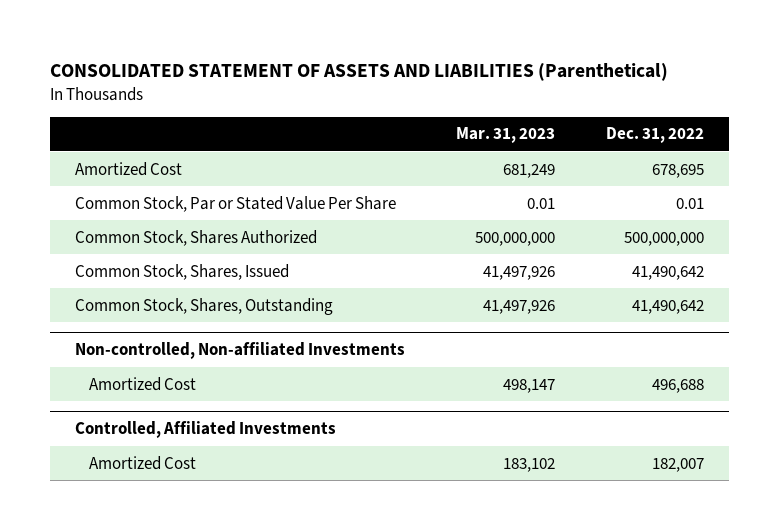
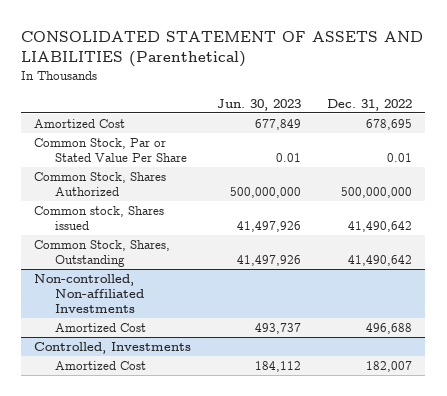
[456,127,556,144] Mar. 31, 2023 -> none
none -> [217,98,302,111] Jun. 30, 2023
[75,263,290,280] Common Stock, Shares, Issued -> [34,206,165,231] Common stock, Shares issued
[75,421,337,439] Controlled, Affiliated Investments -> [34,342,192,355] Controlled, Investments

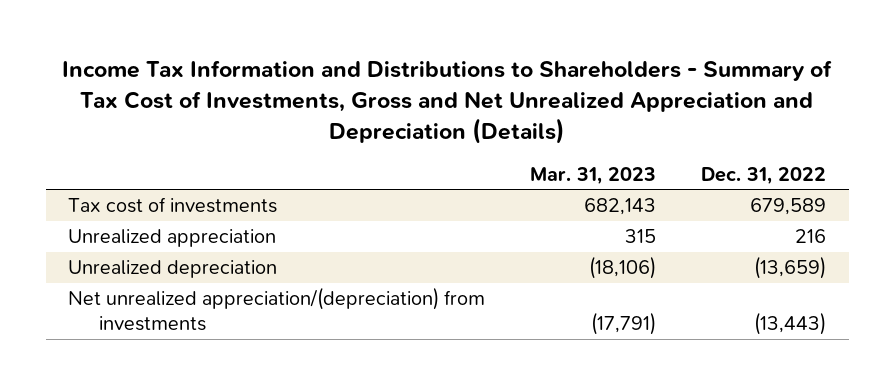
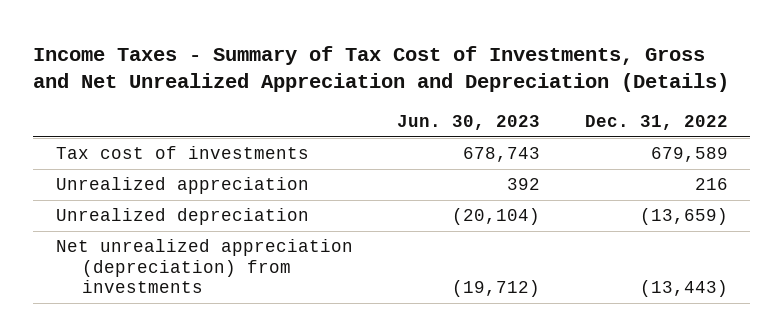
[62,59,833,144] Income Tax Information and Distributions to Shareholders - Summary of Tax Cost of Investments, Gross and Net Unrealized Appreciation and Depreciation (Details) -> [33,45,730,93] Income Taxes - Summary of Tax Cost of Investments, Gross and Net Unrealized Appreciation and Depreciation (Details)
[530,166,657,185] Mar. 31, 2023 -> none
none -> [397,115,541,131] Jun. 30, 2023
[68,287,486,332] Net unrealized appreciation/(depreciation) from investments -> [55,239,353,294] Net unrealized appreciation (depreciation) from investments

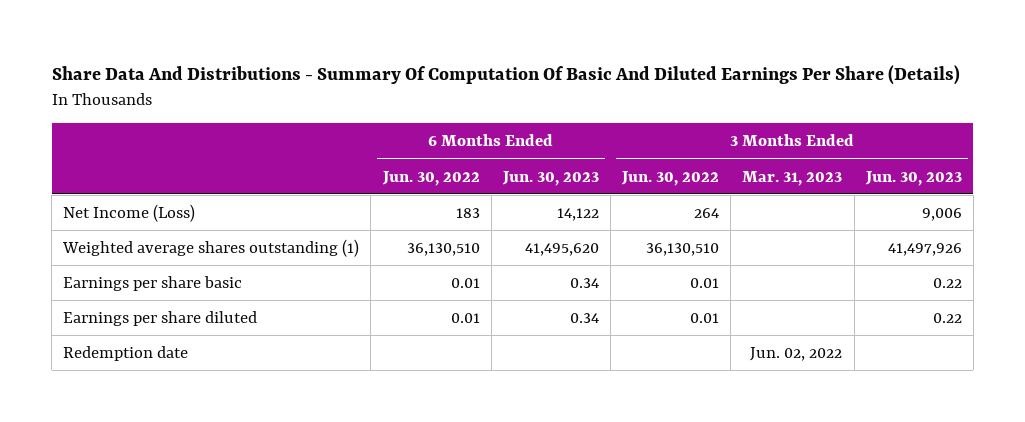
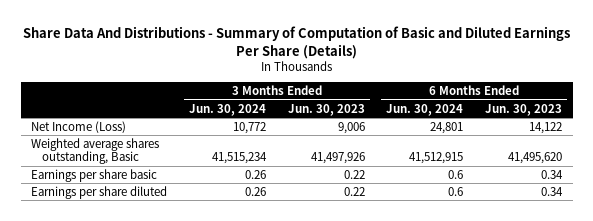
[51,65,960,86] Share Data And Distributions - Summary Of Computation Of Basic And Diluted Earnings Per Share (Details) -> [22,26,570,59] Share Data And Distributions - Summary of Computation of Basic and Diluted Earnings Per Share (Details)
[381,170,480,186] Jun. 30, 2022 -> none
[621,170,720,186] Jun. 30, 2022 -> none
[742,170,843,186] Mar. 31, 2023 -> none
none -> [189,103,267,116] Jun. 30, 2024
none -> [386,103,464,116] Jun. 30, 2024
[62,238,360,257] Weighted average shares outstanding (1) -> [31,137,160,165] Weighted average shares outstanding, Basic
[63,345,189,361] Redemption date -> none

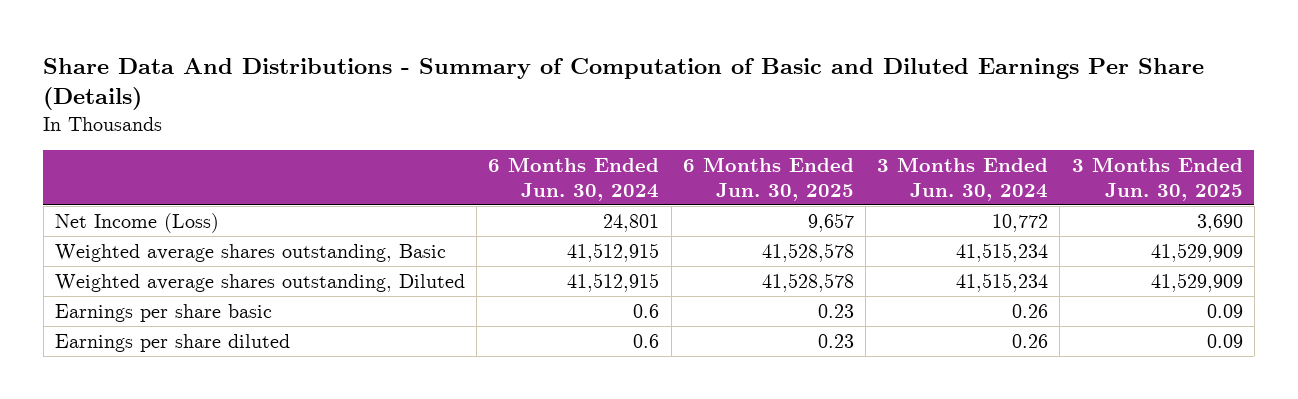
[287,103,365,116] Jun. 30, 2023 -> none
[484,103,562,116] Jun. 30, 2023 -> none
none -> [682,156,854,201] 6 Months Ended Jun. 30, 2025
none -> [1071,156,1243,201] 3 Months Ended Jun. 30, 2025
none -> [55,273,466,292] Weighted average shares outstanding, Diluted

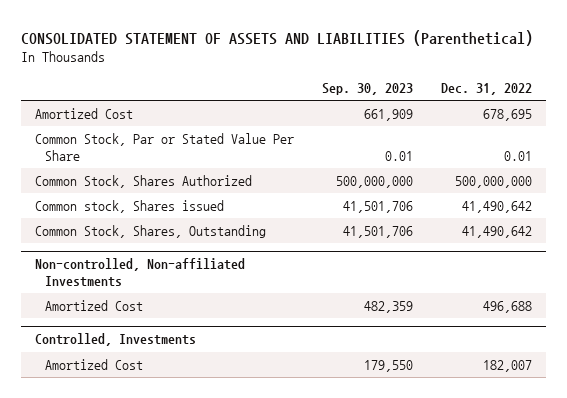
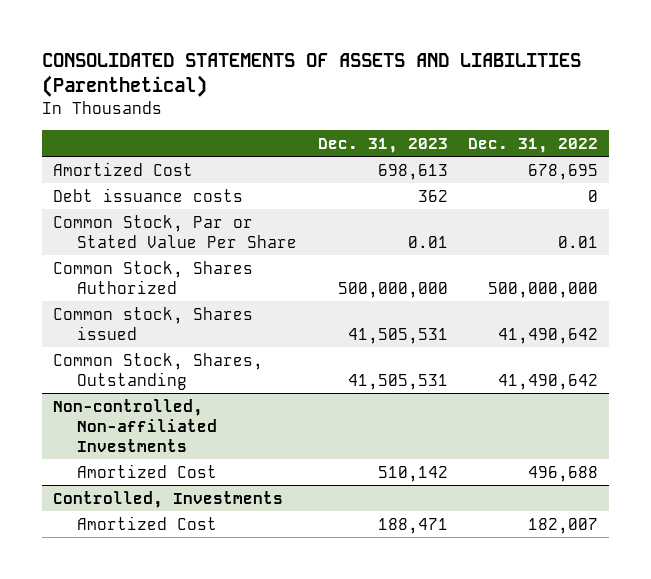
[21,29,534,46] CONSOLIDATED STATEMENT OF ASSETS AND LIABILITIES (Parenthetical) -> [42,53,582,98] CONSOLIDATED STATEMENTS OF ASSETS AND LIABILITIES (Parenthetical)
[321,82,413,95] Sep. 30, 2023 -> none
none -> [317,137,448,153] Dec. 31, 2023
none -> [52,187,243,202] Debt issuance costs

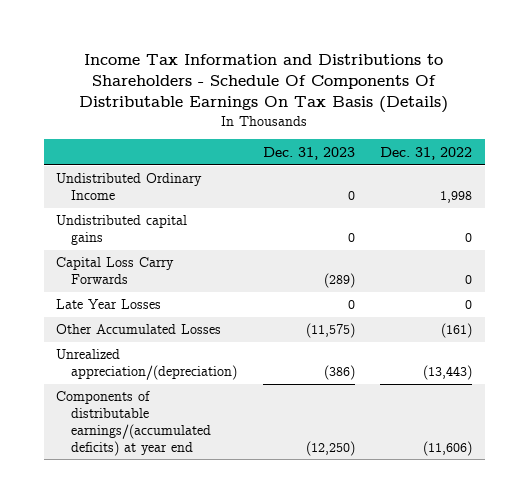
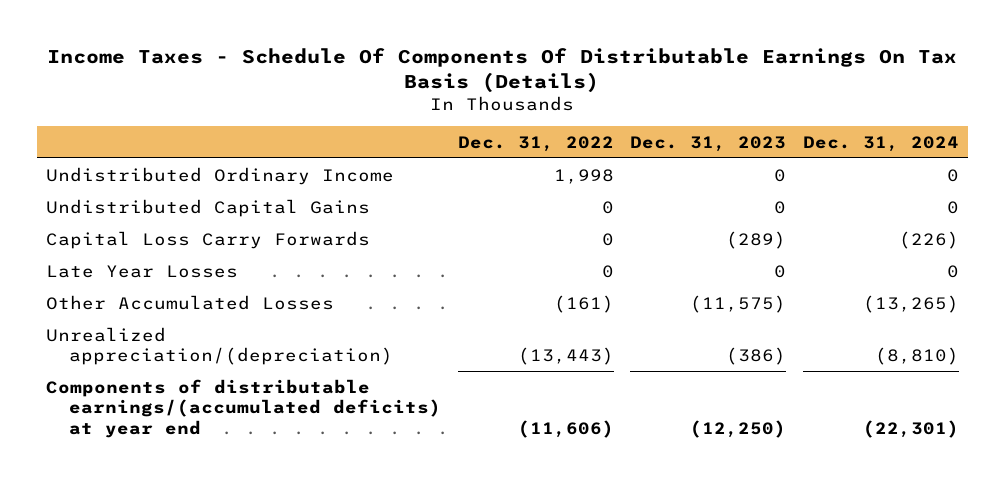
[79,53,449,114] Income Tax Information and Distributions to Shareholders - Schedule Of Components Of Distributable Earnings On Tax Basis (Details) -> [47,47,958,93] Income Taxes - Schedule Of Components Of Distributable Earnings On Tax Basis (Details)
none -> [803,135,960,152] Dec. 31, 2024
[56,215,188,246] Undistributed capital gains -> [45,198,370,217] Undistributed Capital Gains

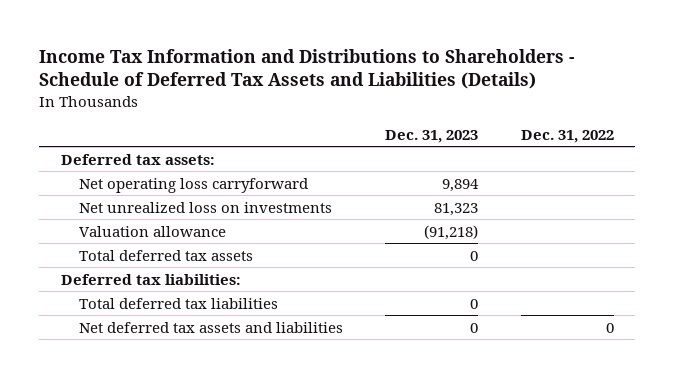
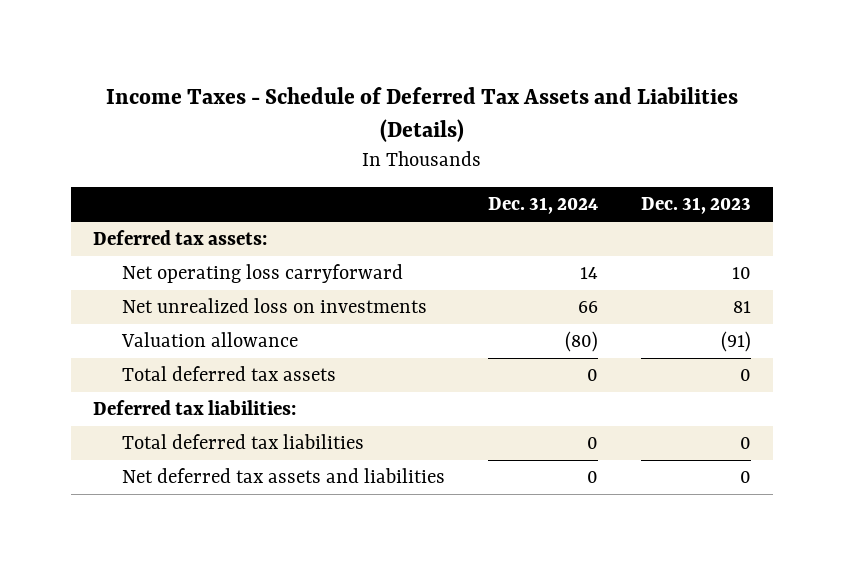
[39,48,575,90] Income Tax Information and Distributions to Shareholders - Schedule of Deferred Tax Assets and Liabilities (Details) -> [105,87,738,143] Income Taxes - Schedule of Deferred Tax Assets and Liabilities (Details)
[520,129,614,143] Dec. 31, 2022 -> none
none -> [487,197,598,215] Dec. 31, 2024
[442,178,480,192] 9,894 -> [732,266,752,279] 10
[434,202,479,216] 81,323 -> [733,300,752,313] 81
[424,224,479,240] (91,218) -> [721,330,752,352] (91)

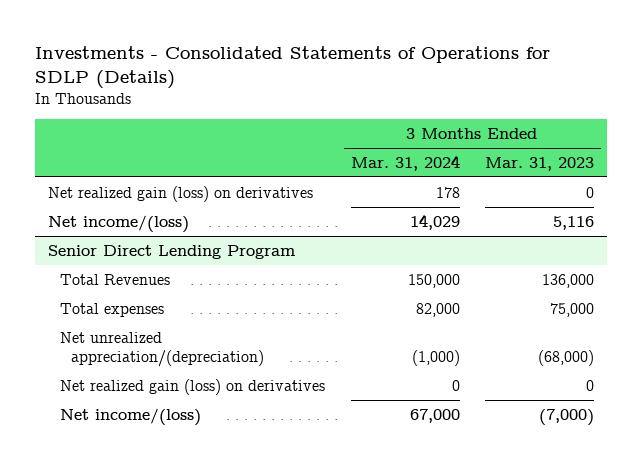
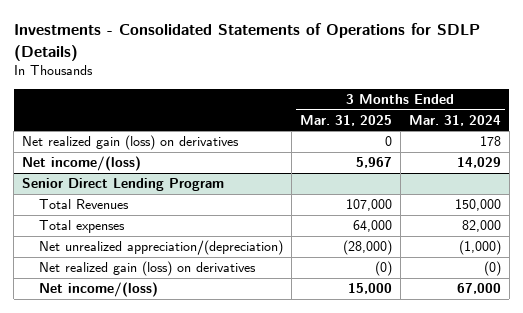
[485,156,595,171] Mar. 31, 2023 -> none
none -> [299,114,392,126] Mar. 31, 2025
[451,379,460,391] 0 -> [483,261,501,277] (0)

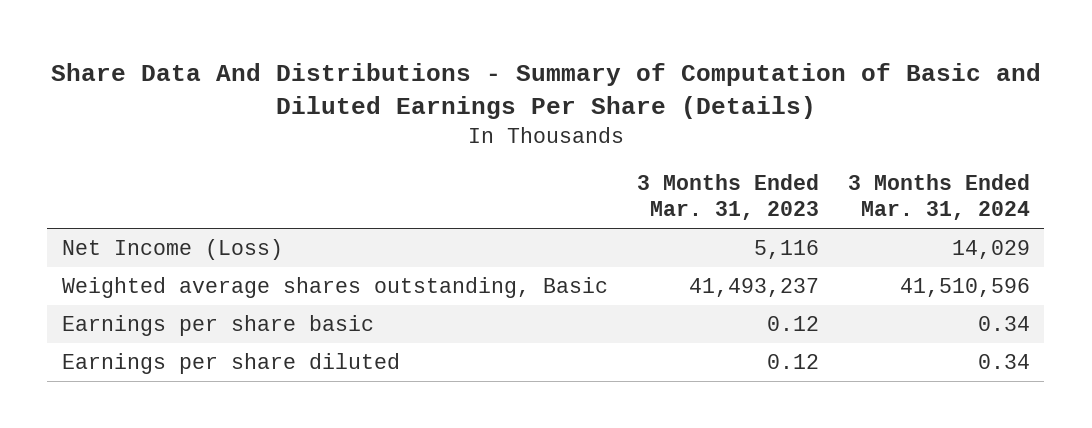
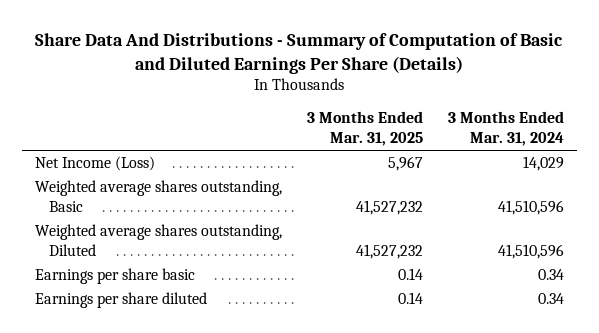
[636,173,819,221] 3 Months Ended Mar. 31, 2023 -> none
none -> [306,111,423,147] 3 Months Ended Mar. 31, 2025
none -> [34,224,282,257] Weighted average shares outstanding, Diluted

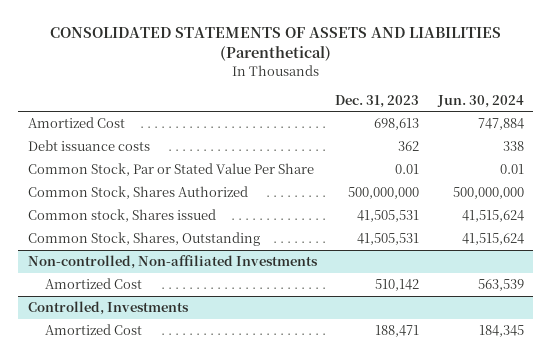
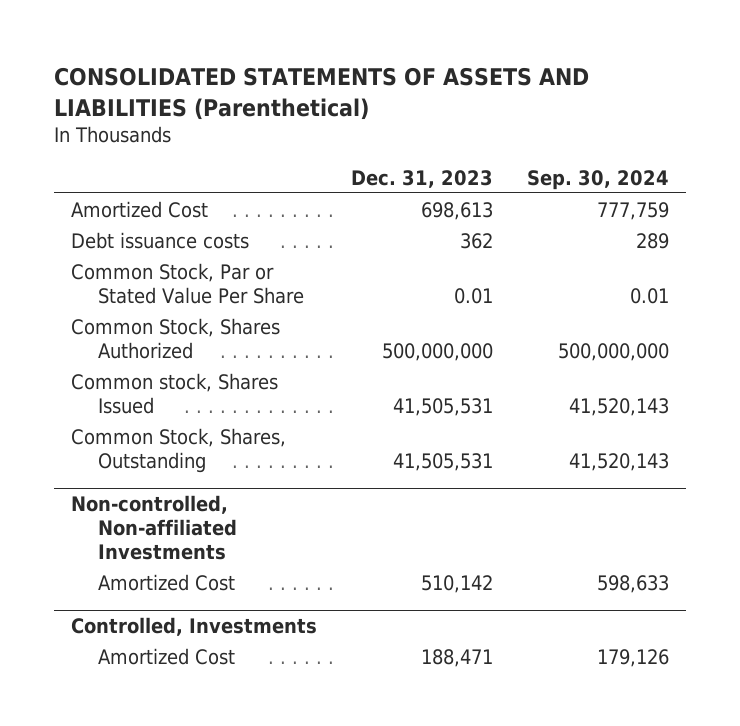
[436,94,524,108] Jun. 30, 2024 -> none
none -> [527,169,670,190] Sep. 30, 2024
[27,209,216,223] Common stock, Shares issued -> [70,372,278,414] Common stock, Shares Issued

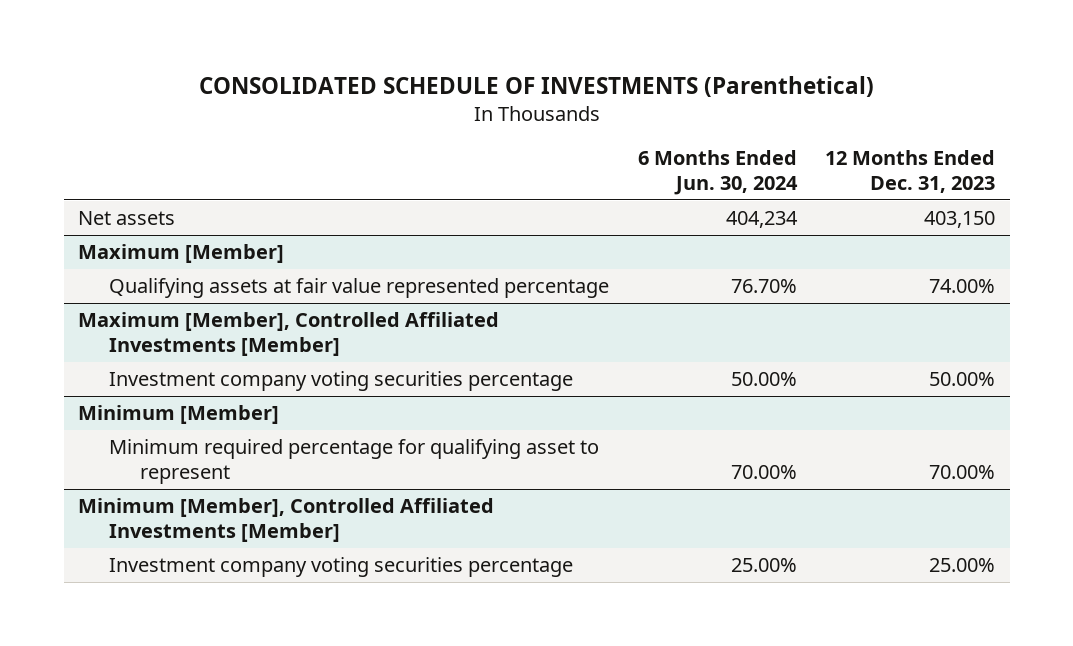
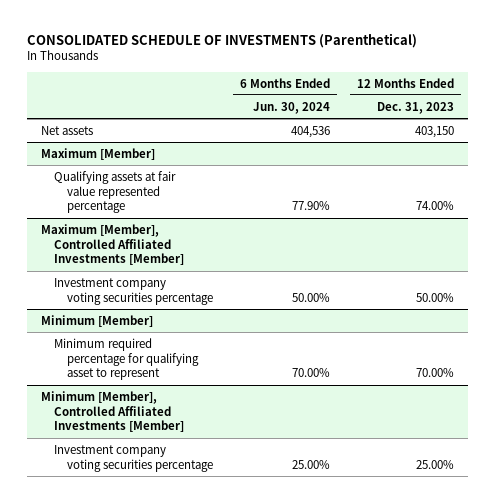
[725,211,798,229] 404,234 -> [290,125,330,138] 404,536
[730,279,797,294] 76.70% -> [291,201,330,211] 77.90%

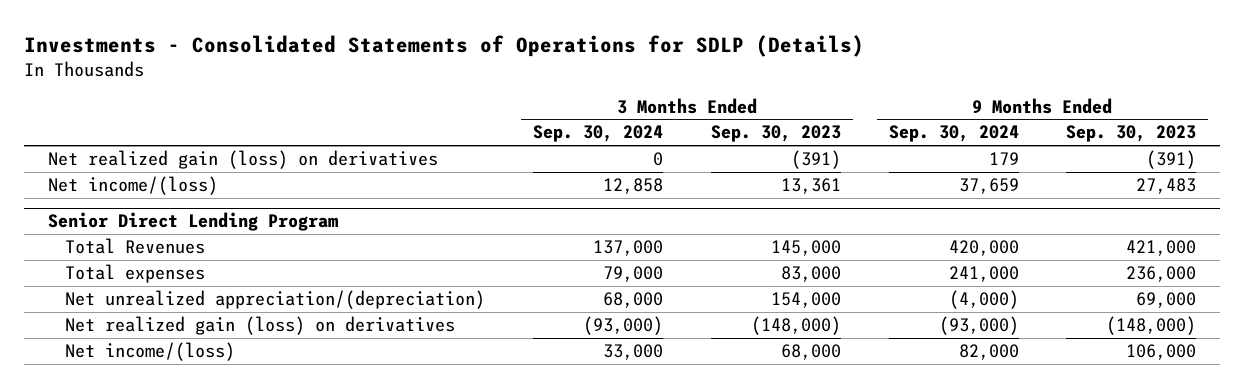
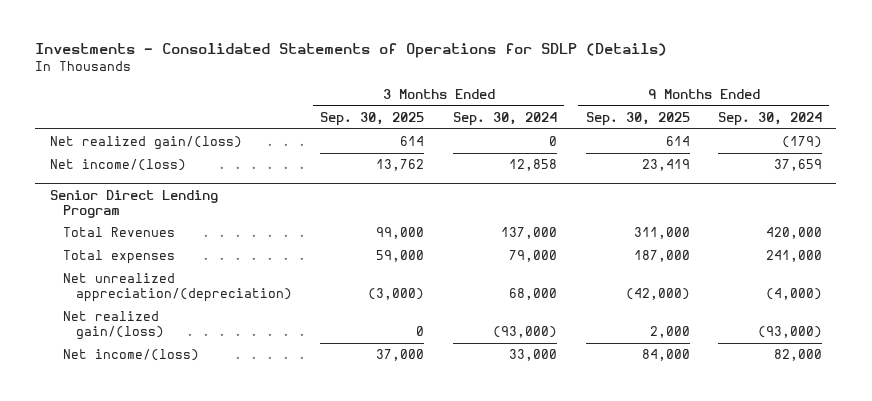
[710,125,841,143] Sep. 30, 2023 -> none
[1066,125,1197,143] Sep. 30, 2023 -> none
none -> [320,111,425,126] Sep. 30, 2025
none -> [585,111,690,126] Sep. 30, 2025
[48,150,439,170] Net realized gain (loss) on derivatives -> [49,135,242,150] Net realized gain/(loss)
[988,152,1019,166] 179 -> [782,135,823,148] (179)
[65,316,456,336] Net realized gain (loss) on derivatives -> [62,310,164,341] Net realized gain/(loss)

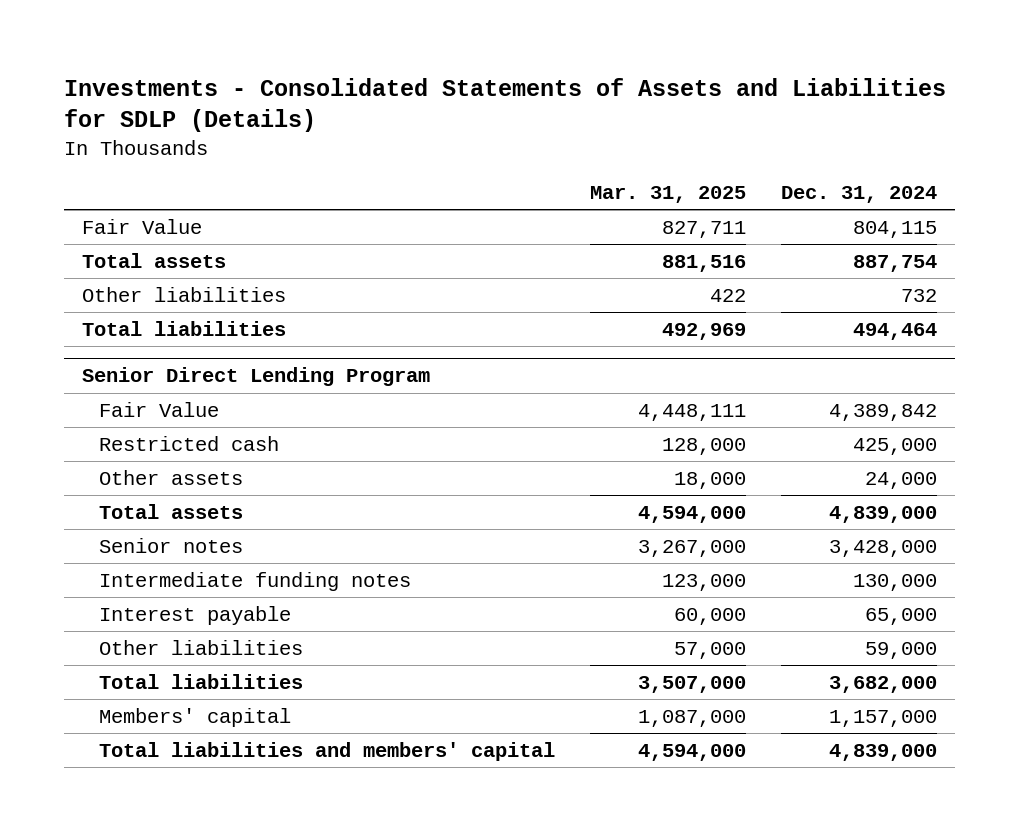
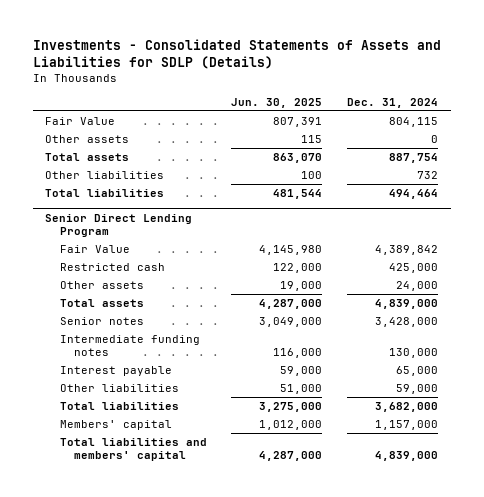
[590,185,747,203] Mar. 31, 2025 -> none
none -> [231,97,323,108] Jun. 30, 2025
none -> [45,134,130,143] Other assets

